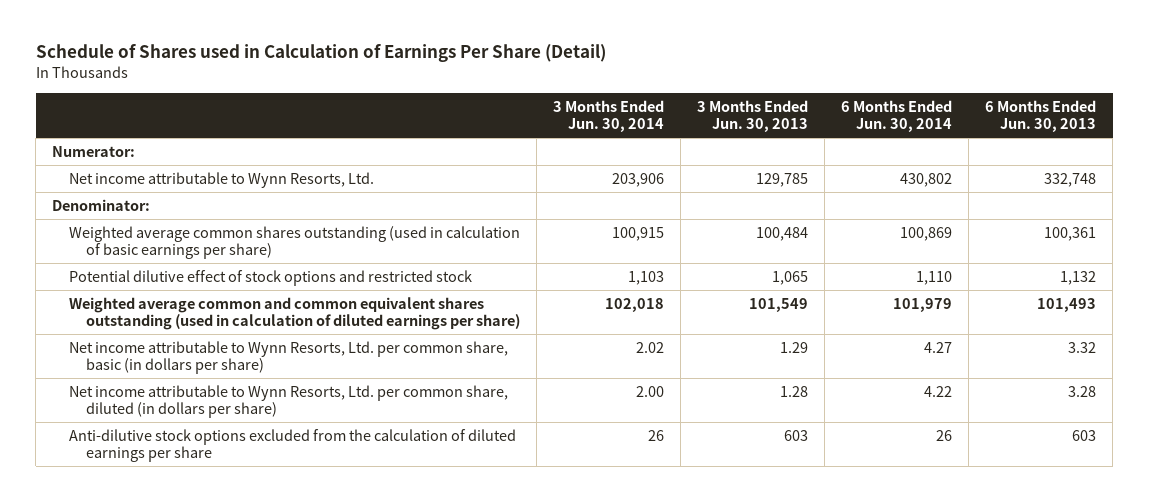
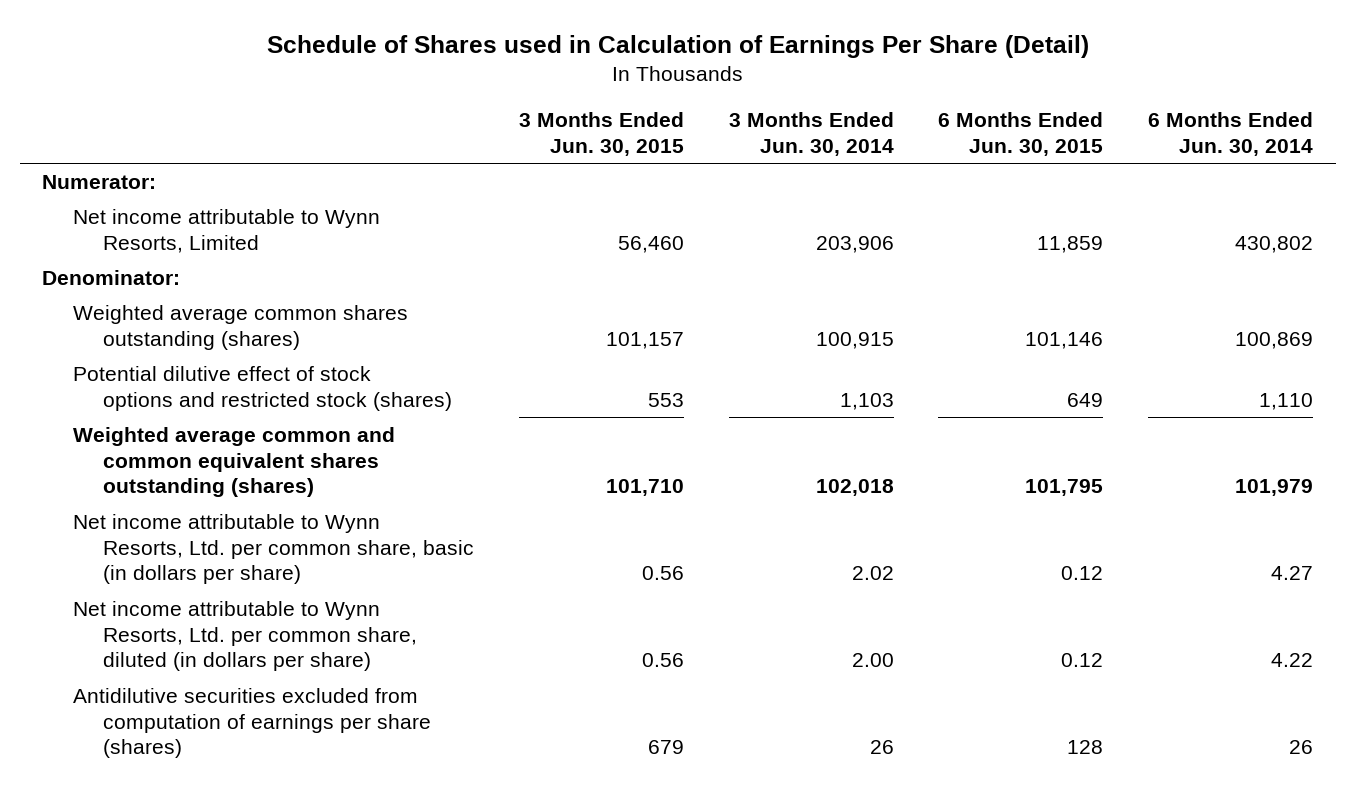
[697,99,809,133] 3 Months Ended Jun. 30, 2013 -> none
[985,99,1097,133] 6 Months Ended Jun. 30, 2013 -> none
none -> [518,112,684,157] 3 Months Ended Jun. 30, 2015
none -> [938,112,1104,157] 6 Months Ended Jun. 30, 2015
[69,171,375,188] Net income attributable to Wynn Resorts, Ltd. -> [72,208,380,253] Net income attributable to Wynn Resorts, Limited
[69,225,521,260] Weighted average common shares outstanding (used in calculation of basic earnings per share) -> [72,304,408,350] Weighted average common shares outstanding (shares)
[69,269,473,286] Potential dilutive effect of stock options and restricted stock -> [72,365,452,411] Potential dilutive effect of stock options and restricted stock (shares)
[69,296,520,331] Weighted average common and common equivalent shares outstanding (used in calculation of diluted earnings per share) -> [72,426,395,498] Weighted average common and common equivalent shares outstanding (shares)
[69,428,517,463] Anti-dilutive stock options excluded from the calculation of diluted earnings per share -> [72,687,431,759] Antidilutive securities excluded from computation of earnings per share (shares)

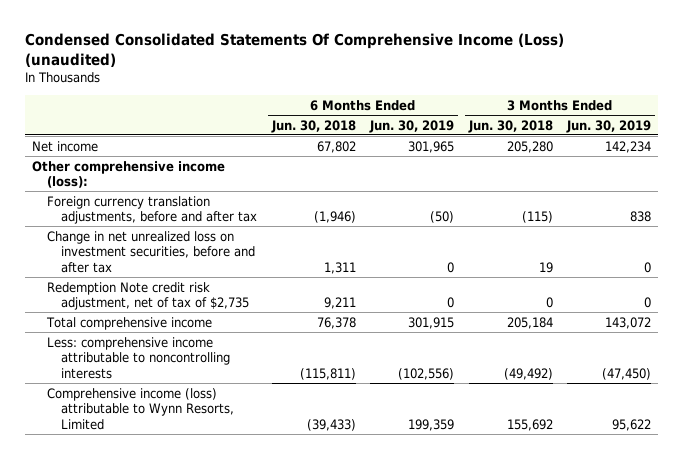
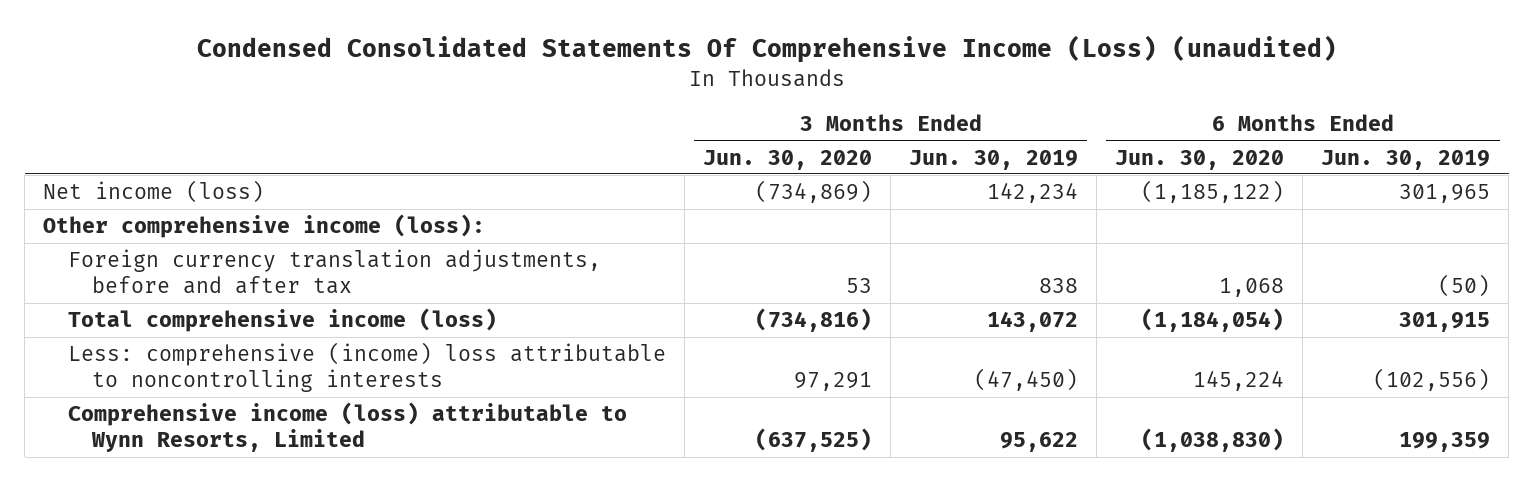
[270,119,356,133] Jun. 30, 2018 -> none
[467,119,553,133] Jun. 30, 2018 -> none
none -> [703,149,873,170] Jun. 30, 2020
none -> [1115,149,1285,170] Jun. 30, 2020
[32,140,99,152] Net income -> [43,180,265,204] Net income (loss)
[46,230,256,273] Change in net unrealized loss on investment securities, before and after tax -> none
[46,281,250,311] Redemption Note credit risk adjustment, net of tax of $2,735 -> none
[45,316,212,330] Total comprehensive income -> [67,308,497,333] Total comprehensive income (loss)
[46,336,231,379] Less: comprehensive income attributable to noncontrolling interests -> [67,342,666,393] Less: comprehensive (income) loss attributable to noncontrolling interests

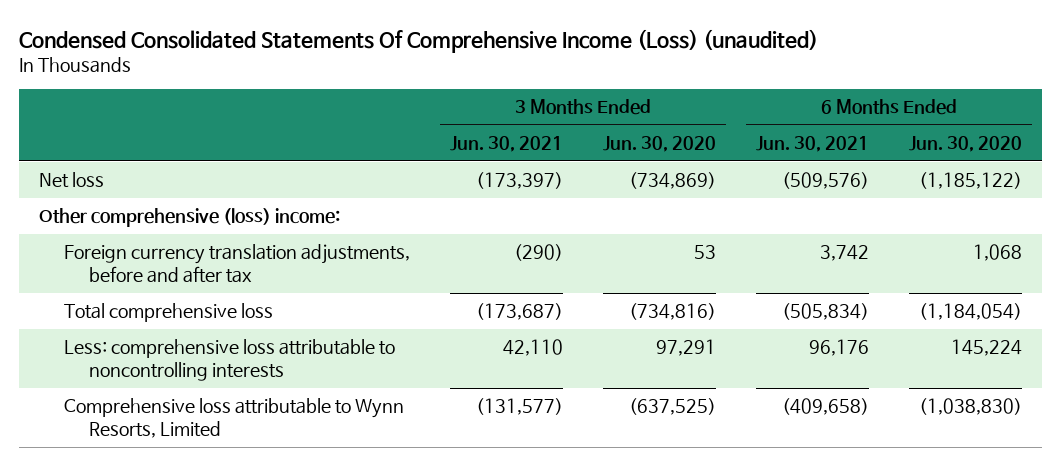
[909,149,1079,170] Jun. 30, 2019 -> none
[1321,149,1491,170] Jun. 30, 2019 -> none
none -> [450,136,564,153] Jun. 30, 2021
none -> [756,136,870,153] Jun. 30, 2021
[43,180,265,204] Net income (loss) -> [39,172,105,189] Net loss
[43,214,486,239] Other comprehensive income (loss): -> [39,208,341,228] Other comprehensive (loss) income:
[67,308,497,333] Total comprehensive income (loss) -> [64,303,274,323] Total comprehensive loss
[67,342,666,393] Less: comprehensive (income) loss attributable to noncontrolling interests -> [64,339,396,382] Less: comprehensive loss attributable to noncontrolling interests
[67,402,627,453] Comprehensive income (loss) attributable to Wynn Resorts, Limited -> [64,398,405,439] Comprehensive loss attributable to Wynn Resorts, Limited

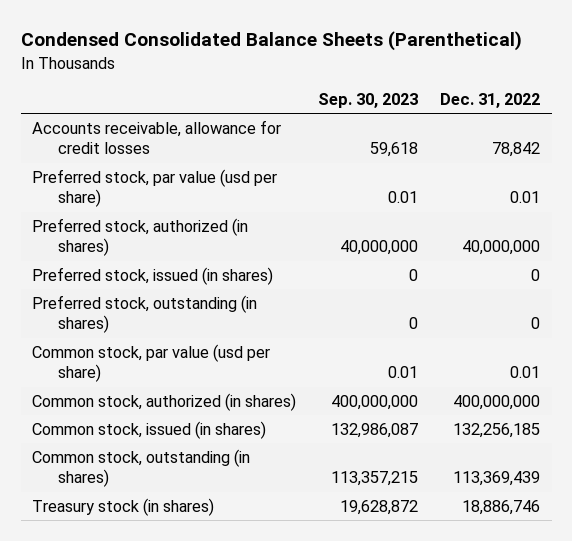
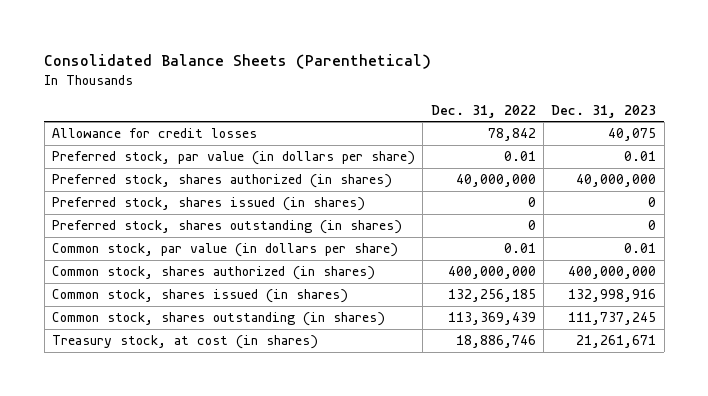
[20,31,522,52] Condensed Consolidated Balance Sheets (Parenthetical) -> [44,54,432,70] Consolidated Balance Sheets (Parenthetical)
[318,93,419,109] Sep. 30, 2023 -> none
none -> [551,104,657,118] Dec. 31, 2023
[31,120,281,155] Accounts receivable, allowance for credit losses -> [52,128,258,139] Allowance for credit losses
[31,169,277,208] Preferred stock, par value (usd per share) -> [52,151,416,166] Preferred stock, par value (in dollars per share)
[31,218,248,257] Preferred stock, authorized (in shares) -> [52,174,393,189] Preferred stock, shares authorized (in shares)
[31,267,273,286] Preferred stock, issued (in shares) -> [52,197,366,212] Preferred stock, shares issued (in shares)
[31,295,257,334] Preferred stock, outstanding (in shares) -> [52,220,403,235] Preferred stock, shares outstanding (in shares)
[31,344,270,383] Common stock, par value (usd per share) -> [52,243,399,258] Common stock, par value (in dollars per share)
[31,393,296,412] Common stock, authorized (in shares) -> [52,266,376,281] Common stock, shares authorized (in shares)
[31,421,266,440] Common stock, issued (in shares) -> [52,289,349,304] Common stock, shares issued (in shares)
[31,449,250,488] Common stock, outstanding (in shares) -> [52,312,386,327] Common stock, shares outstanding (in shares)
[31,498,214,517] Treasury stock (in shares) -> [52,335,319,350] Treasury stock, at cost (in shares)

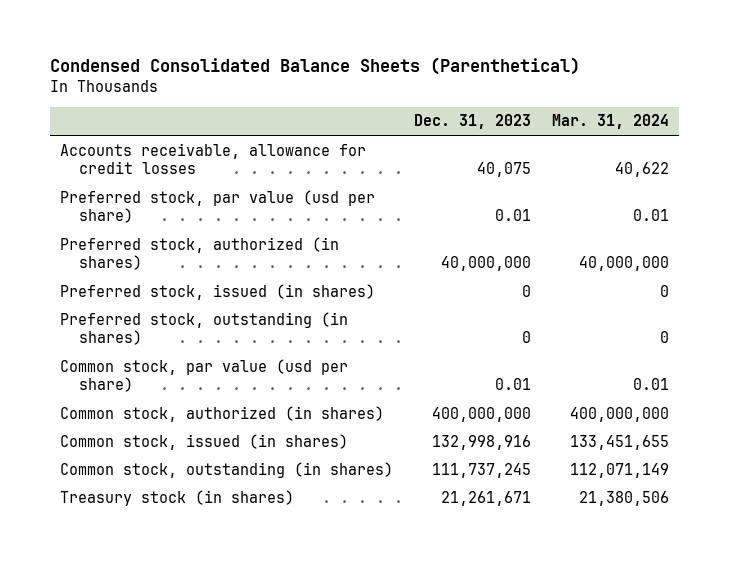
[44,54,432,70] Consolidated Balance Sheets (Parenthetical) -> [49,57,580,76] Condensed Consolidated Balance Sheets (Parenthetical)
[430,104,536,118] Dec. 31, 2022 -> none
none -> [551,114,669,130] Mar. 31, 2024
[52,128,258,139] Allowance for credit losses -> [60,142,367,175] Accounts receivable, allowance for credit losses
[52,151,416,166] Preferred stock, par value (in dollars per share) -> [60,189,376,224] Preferred stock, par value (usd per share)
[52,174,393,189] Preferred stock, shares authorized (in shares) -> [60,236,340,271] Preferred stock, authorized (in shares)
[52,197,366,212] Preferred stock, shares issued (in shares) -> [60,283,376,300] Preferred stock, issued (in shares)
[52,220,403,235] Preferred stock, shares outstanding (in shares) -> [60,311,349,346] Preferred stock, outstanding (in shares)
[52,243,399,258] Common stock, par value (in dollars per share) -> [60,358,349,393] Common stock, par value (usd per share)
[52,266,376,281] Common stock, shares authorized (in shares) -> [60,405,385,422] Common stock, authorized (in shares)
[52,289,349,304] Common stock, shares issued (in shares) -> [60,433,349,450] Common stock, issued (in shares)
[52,312,386,327] Common stock, shares outstanding (in shares) -> [60,461,394,478] Common stock, outstanding (in shares)
[52,335,319,350] Treasury stock, at cost (in shares) -> [60,489,295,506] Treasury stock (in shares)

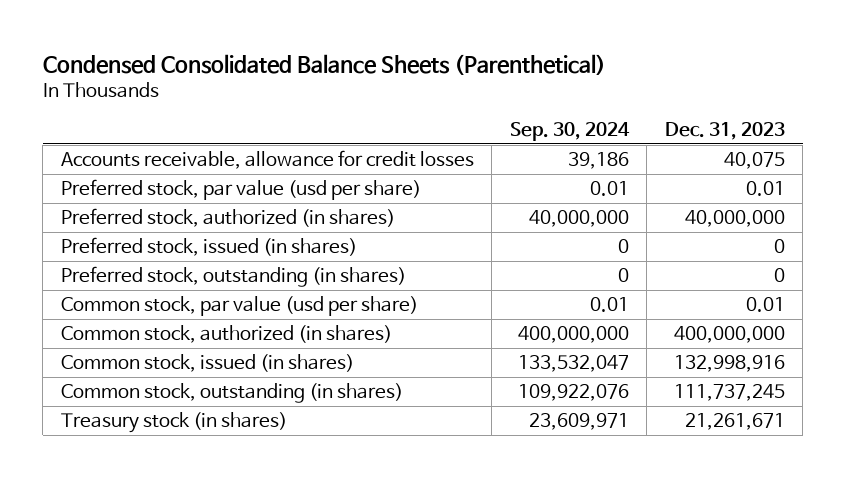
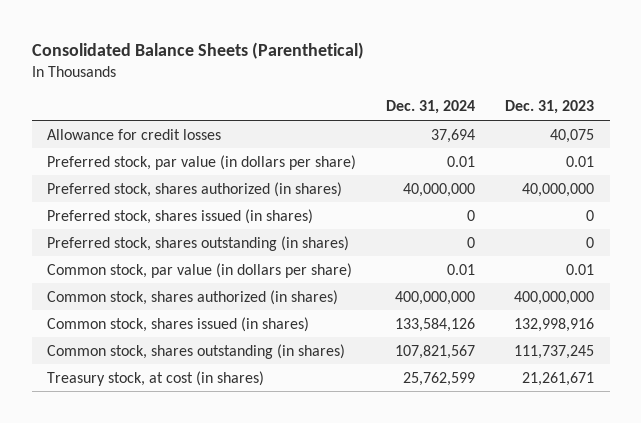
[42,53,606,75] Condensed Consolidated Balance Sheets (Parenthetical) -> [31,41,364,59] Consolidated Balance Sheets (Parenthetical)
[509,122,630,142] Sep. 30, 2024 -> none
none -> [386,100,476,115] Dec. 31, 2024
[60,149,474,169] Accounts receivable, allowance for credit losses -> [46,128,221,140] Allowance for credit losses
[60,178,421,200] Preferred stock, par value (usd per share) -> [46,154,356,170] Preferred stock, par value (in dollars per share)
[60,207,395,227] Preferred stock, authorized (in shares) -> [46,181,342,197] Preferred stock, shares authorized (in shares)
[60,236,357,256] Preferred stock, issued (in shares) -> [46,208,313,224] Preferred stock, shares issued (in shares)
[60,265,406,287] Preferred stock, outstanding (in shares) -> [46,235,349,251] Preferred stock, shares outstanding (in shares)
[60,295,418,316] Common stock, par value (usd per share) -> [46,262,352,278] Common stock, par value (in dollars per share)
[60,324,392,343] Common stock, authorized (in shares) -> [46,289,338,305] Common stock, shares authorized (in shares)
[60,353,354,372] Common stock, issued (in shares) -> [46,316,309,332] Common stock, shares issued (in shares)
[60,382,403,403] Common stock, outstanding (in shares) -> [46,343,345,359] Common stock, shares outstanding (in shares)
[60,411,287,433] Treasury stock (in shares) -> [46,370,264,386] Treasury stock, at cost (in shares)

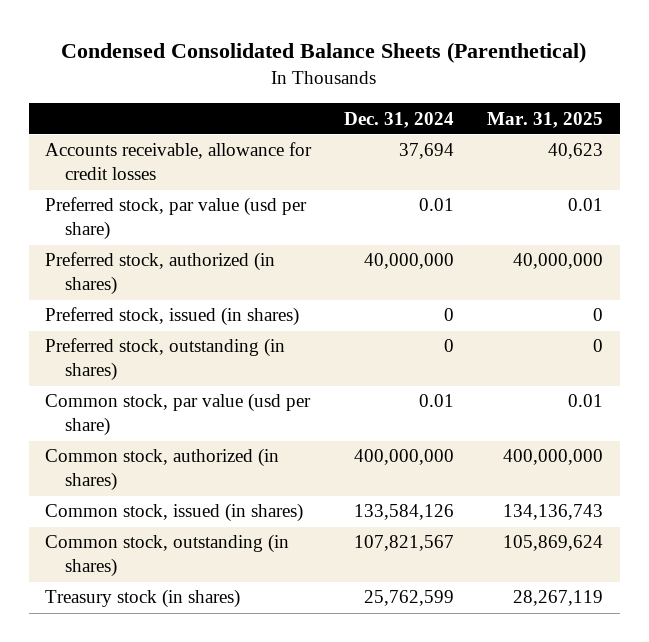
[31,41,364,59] Consolidated Balance Sheets (Parenthetical) -> [61,42,587,64] Condensed Consolidated Balance Sheets (Parenthetical)
[505,100,595,115] Dec. 31, 2023 -> none
none -> [487,111,604,128] Mar. 31, 2025
[46,128,221,140] Allowance for credit losses -> [45,142,313,181] Accounts receivable, allowance for credit losses
[46,154,356,170] Preferred stock, par value (in dollars per share) -> [45,197,308,241] Preferred stock, par value (usd per share)
[46,181,342,197] Preferred stock, shares authorized (in shares) -> [45,252,276,296] Preferred stock, authorized (in shares)
[46,208,313,224] Preferred stock, shares issued (in shares) -> [45,307,300,327] Preferred stock, issued (in shares)
[46,235,349,251] Preferred stock, shares outstanding (in shares) -> [45,338,286,382] Preferred stock, outstanding (in shares)
[46,262,352,278] Common stock, par value (in dollars per share) -> [45,393,312,437] Common stock, par value (usd per share)
[46,289,338,305] Common stock, shares authorized (in shares) -> [45,448,280,492] Common stock, authorized (in shares)
[46,316,309,332] Common stock, shares issued (in shares) -> [45,503,304,523] Common stock, issued (in shares)
[46,343,345,359] Common stock, shares outstanding (in shares) -> [45,534,290,578] Common stock, outstanding (in shares)
[46,370,264,386] Treasury stock, at cost (in shares) -> [45,589,241,609] Treasury stock (in shares)

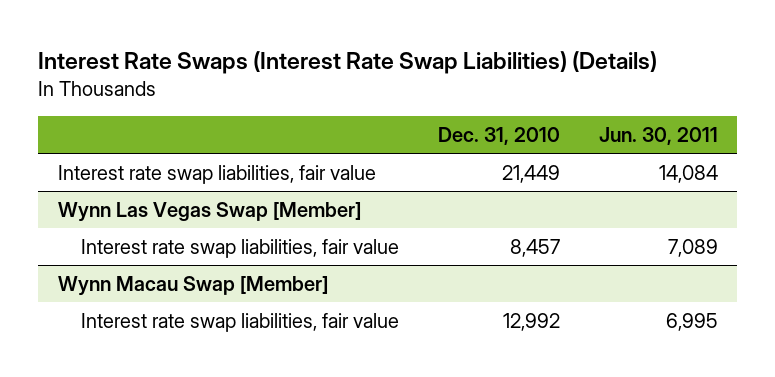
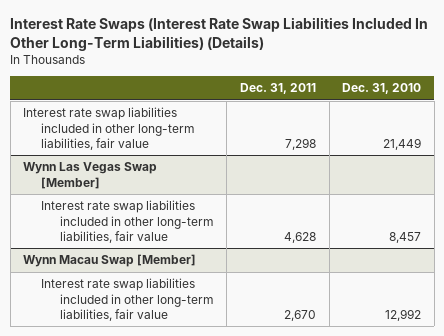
[38,51,658,75] Interest Rate Swaps (Interest Rate Swap Liabilities) (Details) -> [10,16,429,51] Interest Rate Swaps (Interest Rate Swap Liabilities Included In Other Long-Term Liabilities) (Details)
[598,126,718,145] Jun. 30, 2011 -> none
none -> [239,83,316,95] Dec. 31, 2011
[57,164,376,184] Interest rate swap liabilities, fair value -> [23,107,196,150] Interest rate swap liabilities included in other long-term liabilities, fair value
[80,238,399,258] Interest rate swap liabilities, fair value -> [41,200,214,243] Interest rate swap liabilities included in other long-term liabilities, fair value
[80,312,399,332] Interest rate swap liabilities, fair value -> [41,278,214,321] Interest rate swap liabilities included in other long-term liabilities, fair value

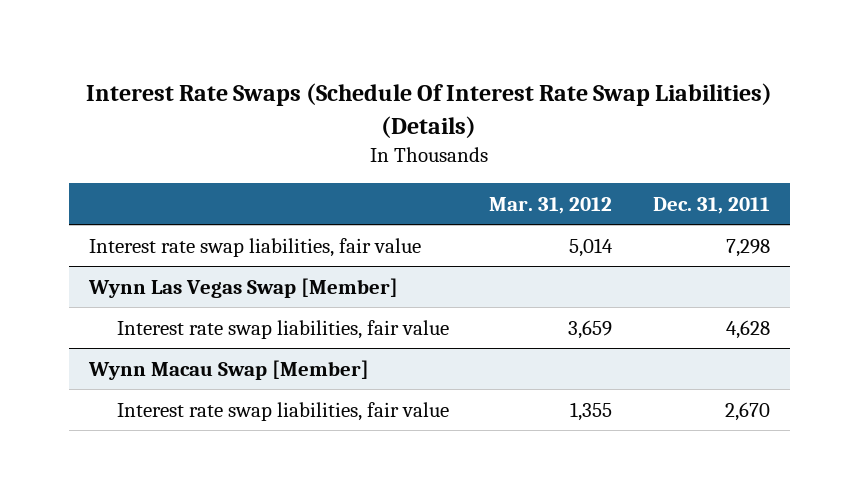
[10,16,429,51] Interest Rate Swaps (Interest Rate Swap Liabilities Included In Other Long-Term Liabilities) (Details) -> [86,83,773,138] Interest Rate Swaps (Schedule Of Interest Rate Swap Liabilities) (Details)
[342,83,422,95] Dec. 31, 2010 -> none
none -> [489,197,613,215] Mar. 31, 2012
[23,107,196,150] Interest rate swap liabilities included in other long-term liabilities, fair value -> [88,237,421,257] Interest rate swap liabilities, fair value
[41,200,214,243] Interest rate swap liabilities included in other long-term liabilities, fair value -> [117,319,450,339] Interest rate swap liabilities, fair value
[41,278,214,321] Interest rate swap liabilities included in other long-term liabilities, fair value -> [117,401,450,421] Interest rate swap liabilities, fair value

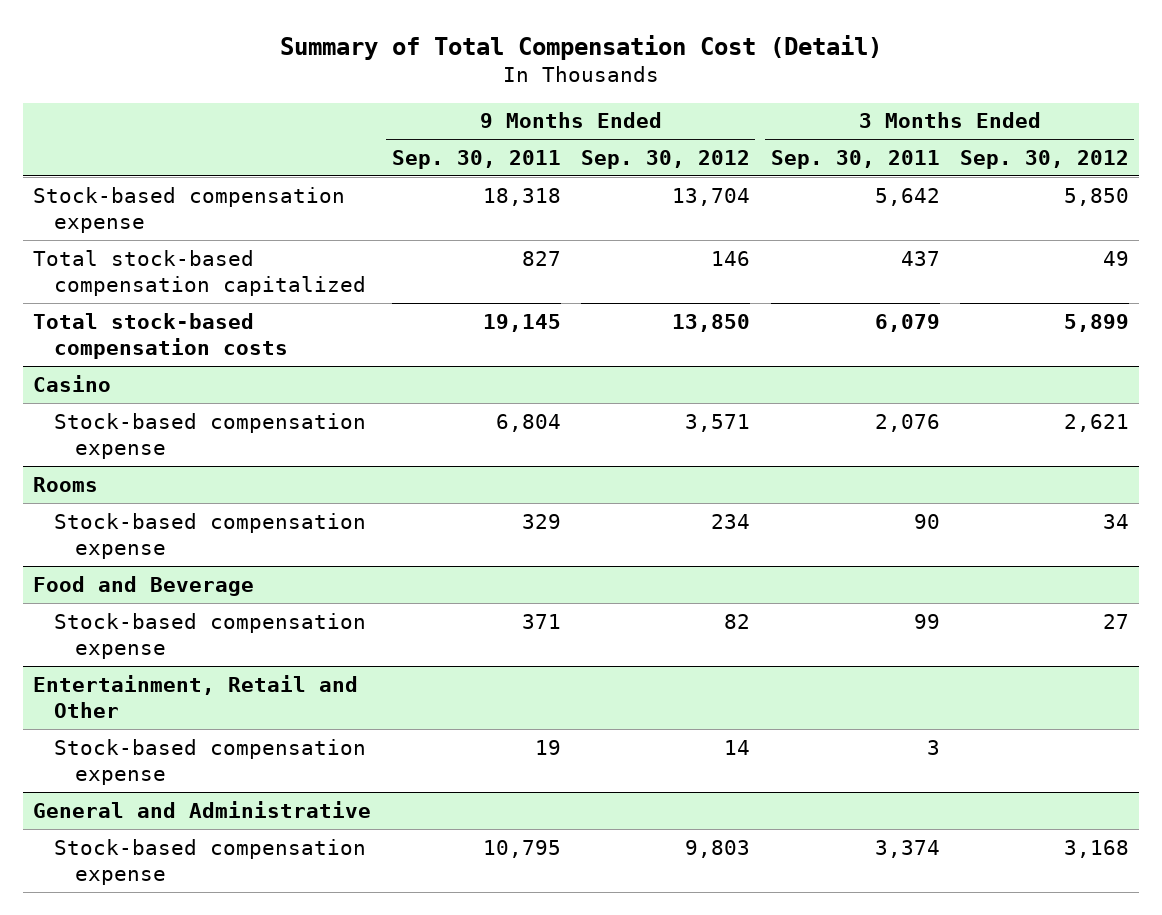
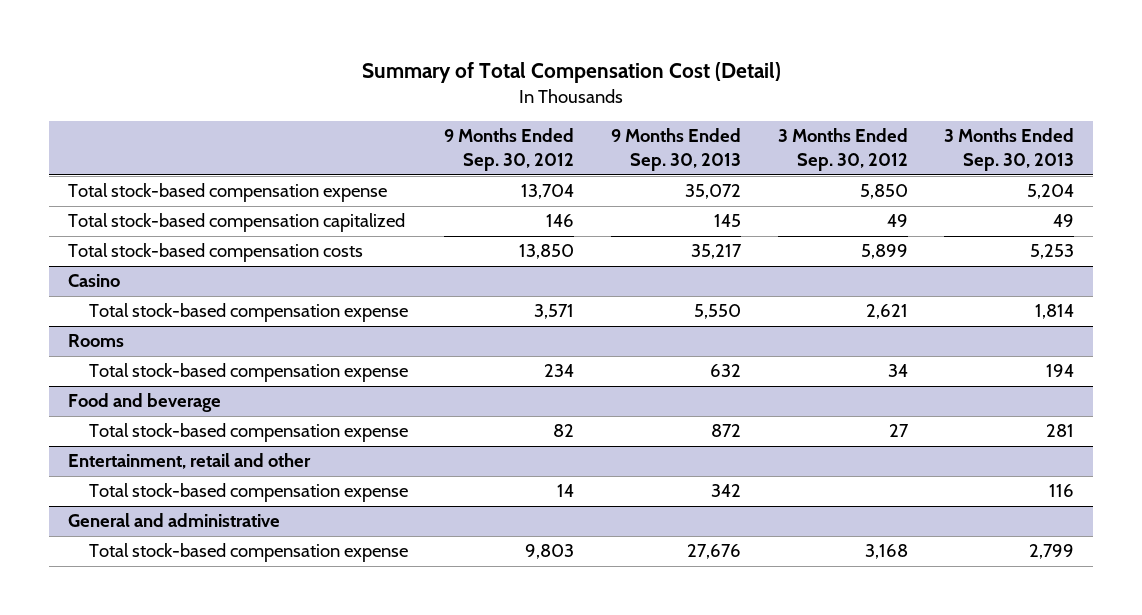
[391,150,561,170] Sep. 30, 2011 -> none
[770,150,940,170] Sep. 30, 2011 -> none
none -> [610,128,741,172] 9 Months Ended Sep. 30, 2013
none -> [944,128,1075,172] 3 Months Ended Sep. 30, 2013
[33,186,346,234] Stock-based compensation expense -> [67,183,387,203] Total stock-based compensation expense
[53,412,366,460] Stock-based compensation expense -> [88,303,408,323] Total stock-based compensation expense
[53,512,366,560] Stock-based compensation expense -> [88,363,408,383] Total stock-based compensation expense
[33,575,255,596] Food and Beverage -> [67,393,221,413] Food and beverage
[53,612,366,660] Stock-based compensation expense -> [88,423,408,443] Total stock-based compensation expense
[33,674,359,719] Entertainment, Retail and Other -> [67,453,311,470] Entertainment, retail and other
[53,738,366,786] Stock-based compensation expense -> [88,483,408,503] Total stock-based compensation expense
[33,800,372,818] General and Administrative -> [67,513,280,528] General and administrative
[53,838,366,886] Stock-based compensation expense -> [88,543,408,563] Total stock-based compensation expense

